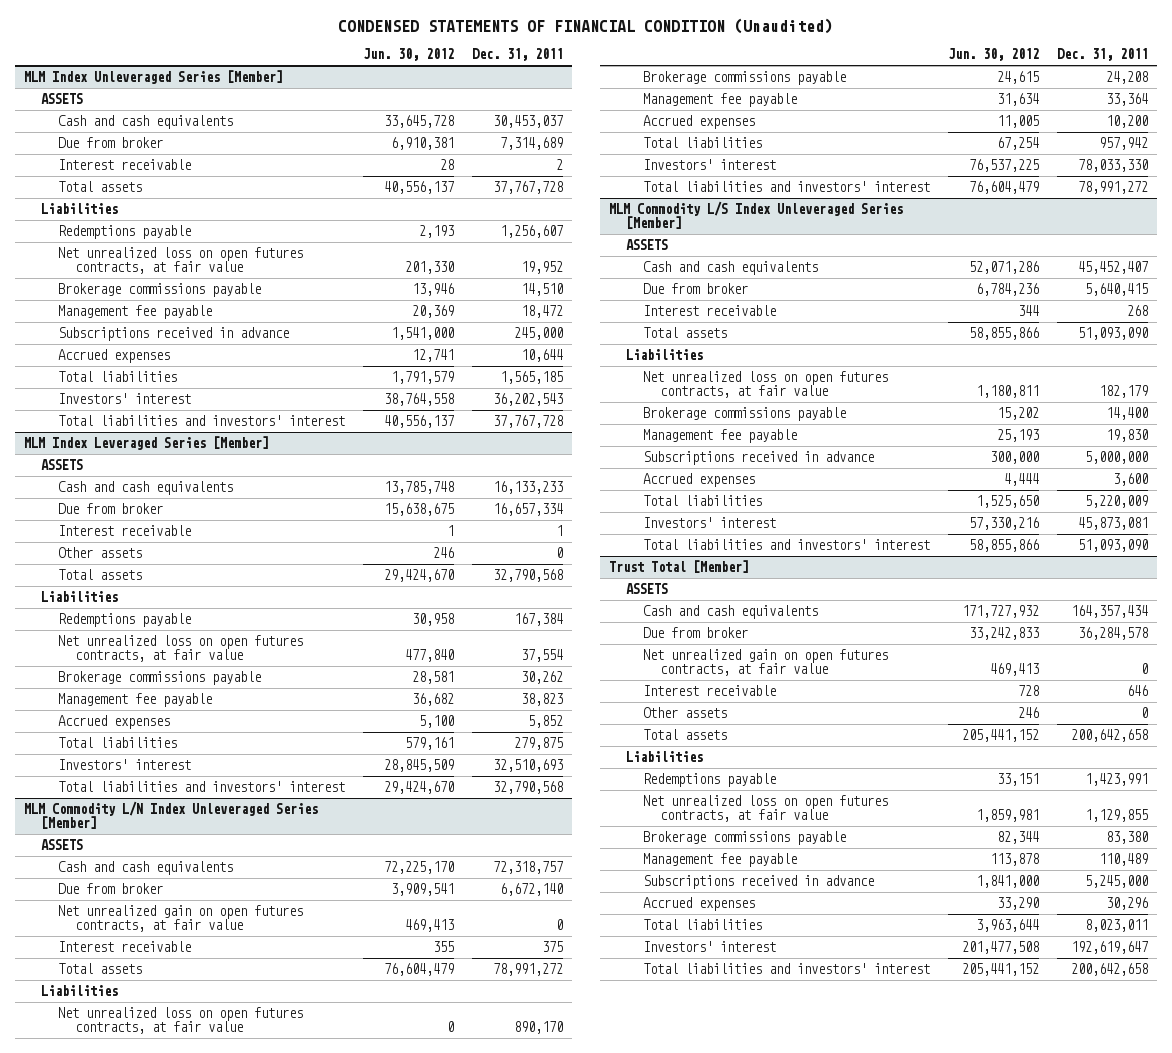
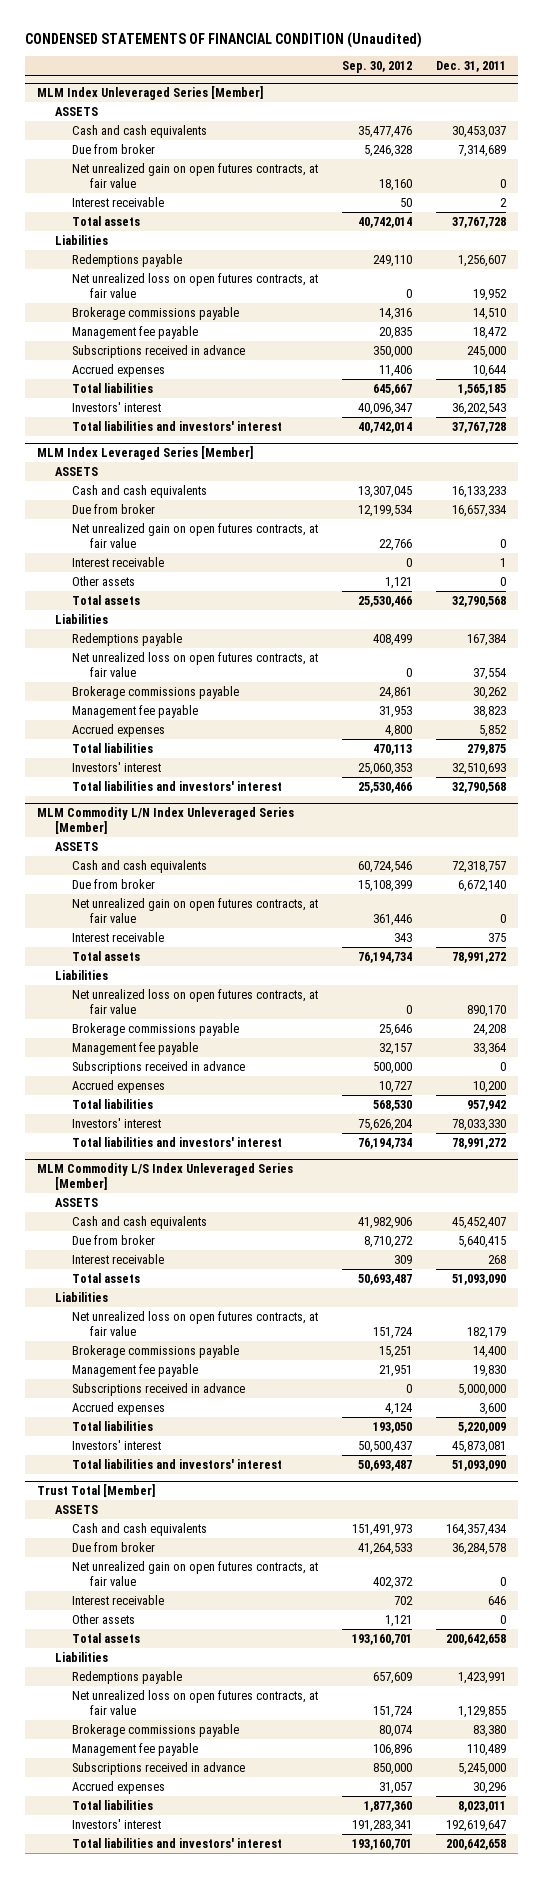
[362,48,454,62] Jun. 30, 2012 -> none
none -> [342,61,413,74] Sep. 30, 2012
none -> [72,162,319,188] Net unrealized gain on open futures contracts, at fair value
none -> [72,522,319,548] Net unrealized gain on open futures contracts, at fair value
none -> [72,1060,246,1074] Subscriptions received in advance

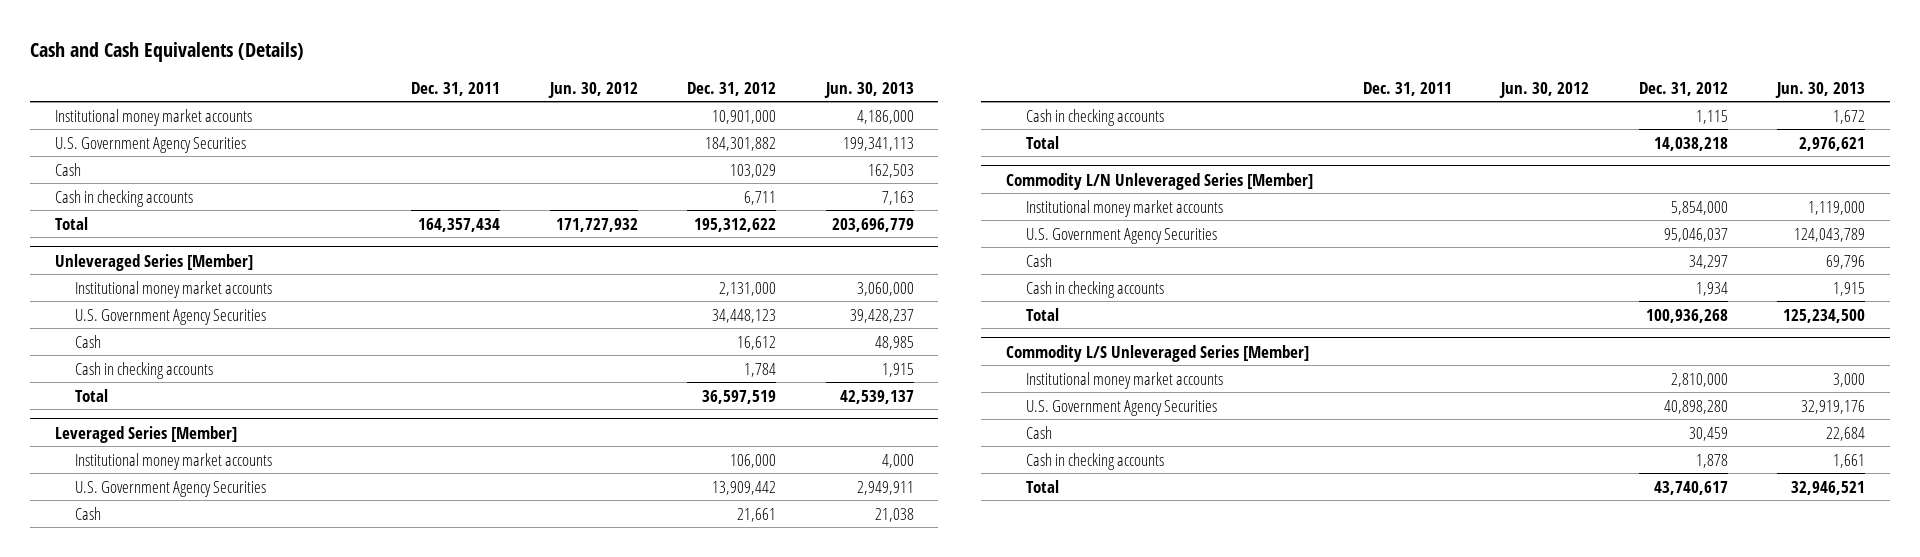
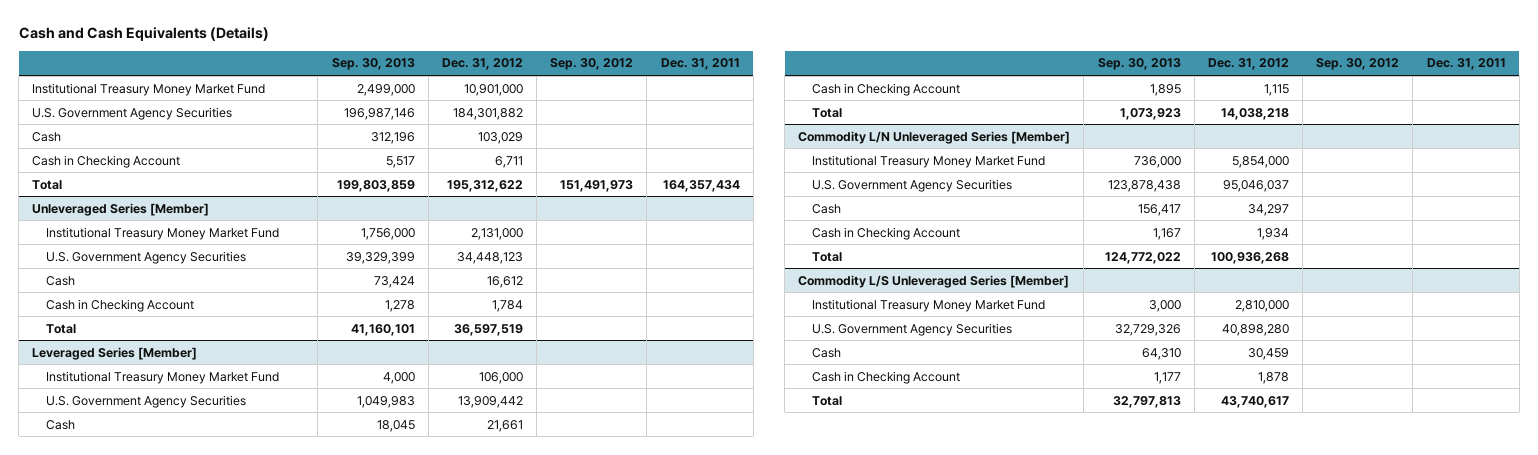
[547,81,638,98] Jun. 30, 2012 -> none
[823,81,914,98] Jun. 30, 2013 -> none
none -> [331,58,415,71] Sep. 30, 2013
none -> [550,58,634,71] Sep. 30, 2012
[54,108,252,126] Institutional money market accounts -> [32,82,266,96] Institutional Treasury Money Market Fund
[54,189,193,207] Cash in checking accounts -> [32,154,181,168] Cash in Checking Account
[74,280,272,298] Institutional money market accounts -> [45,226,279,240] Institutional Treasury Money Market Fund
[74,361,213,379] Cash in checking accounts -> [45,298,194,312] Cash in Checking Account
[74,452,272,470] Institutional money market accounts -> [45,370,279,384] Institutional Treasury Money Market Fund
[1026,108,1165,126] Cash in checking accounts -> [811,82,960,96] Cash in Checking Account
[1026,199,1224,217] Institutional money market accounts -> [811,154,1045,168] Institutional Treasury Money Market Fund
[1026,280,1165,298] Cash in checking accounts -> [811,226,960,240] Cash in Checking Account
[1026,371,1224,389] Institutional money market accounts -> [811,298,1045,312] Institutional Treasury Money Market Fund
[1026,452,1165,470] Cash in checking accounts -> [811,370,960,384] Cash in Checking Account

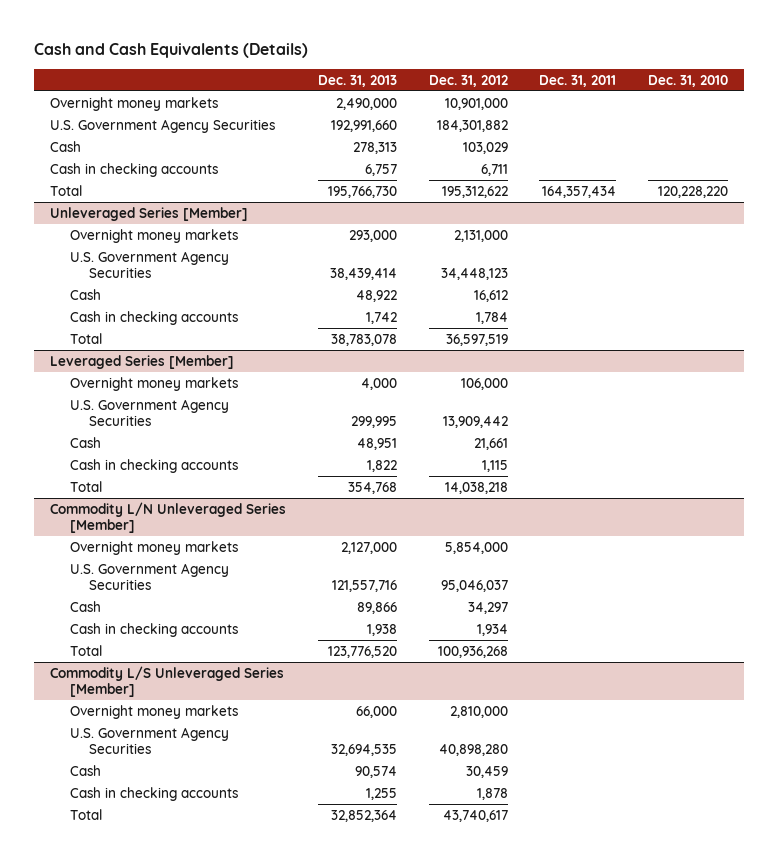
[331,58,415,71] Sep. 30, 2013 -> none
[550,58,634,71] Sep. 30, 2012 -> none
none -> [317,74,397,87] Dec. 31, 2013
none -> [648,74,729,87] Dec. 31, 2010
[32,82,266,96] Institutional Treasury Money Market Fund -> [50,96,219,111] Overnight money markets
[32,154,181,168] Cash in Checking Account -> [50,162,219,177] Cash in checking accounts
[45,226,279,240] Institutional Treasury Money Market Fund -> [69,228,238,243] Overnight money markets
[45,298,194,312] Cash in Checking Account -> [69,310,238,325] Cash in checking accounts
[45,370,279,384] Institutional Treasury Money Market Fund -> none
none -> [69,376,238,391] Overnight money markets
[811,82,960,96] Cash in Checking Account -> [69,458,238,473] Cash in checking accounts
[811,154,1045,168] Institutional Treasury Money Market Fund -> [69,540,238,555] Overnight money markets
[811,226,960,240] Cash in Checking Account -> [69,622,238,637] Cash in checking accounts
[811,298,1045,312] Institutional Treasury Money Market Fund -> [69,704,238,719] Overnight money markets
[811,370,960,384] Cash in Checking Account -> [69,786,238,801] Cash in checking accounts

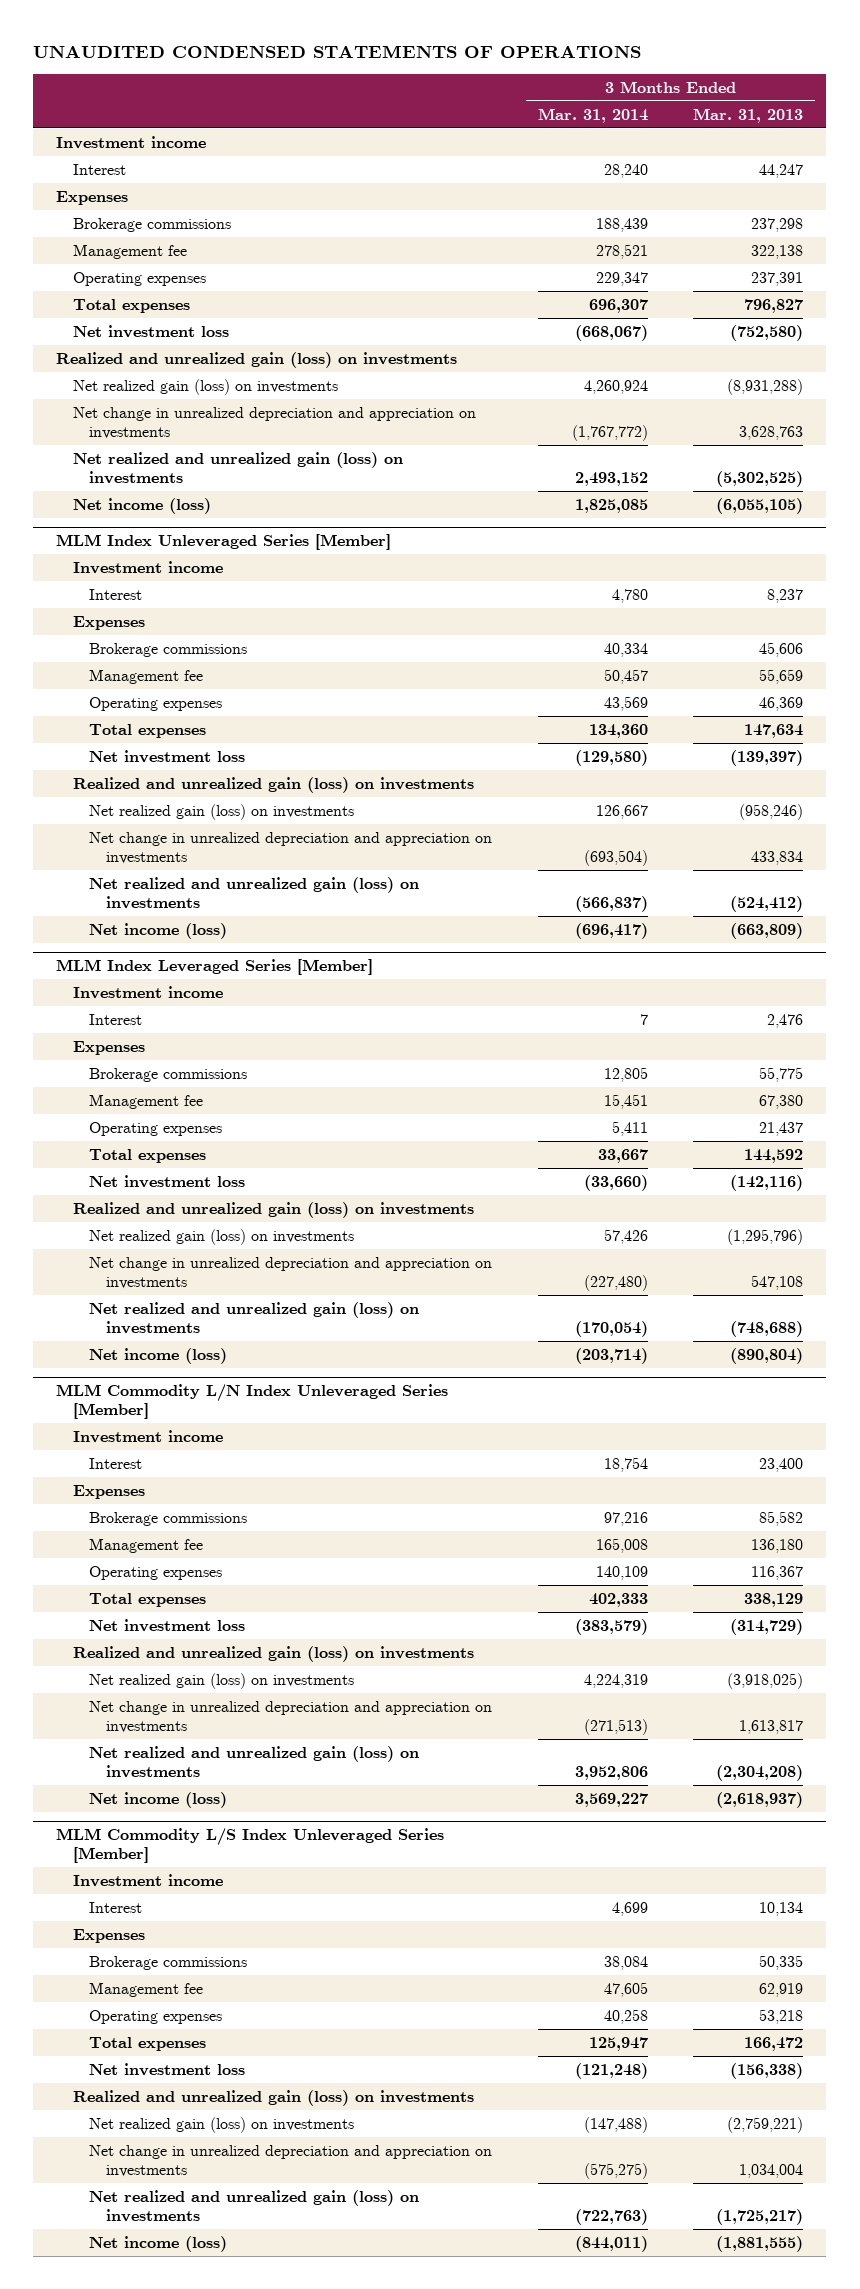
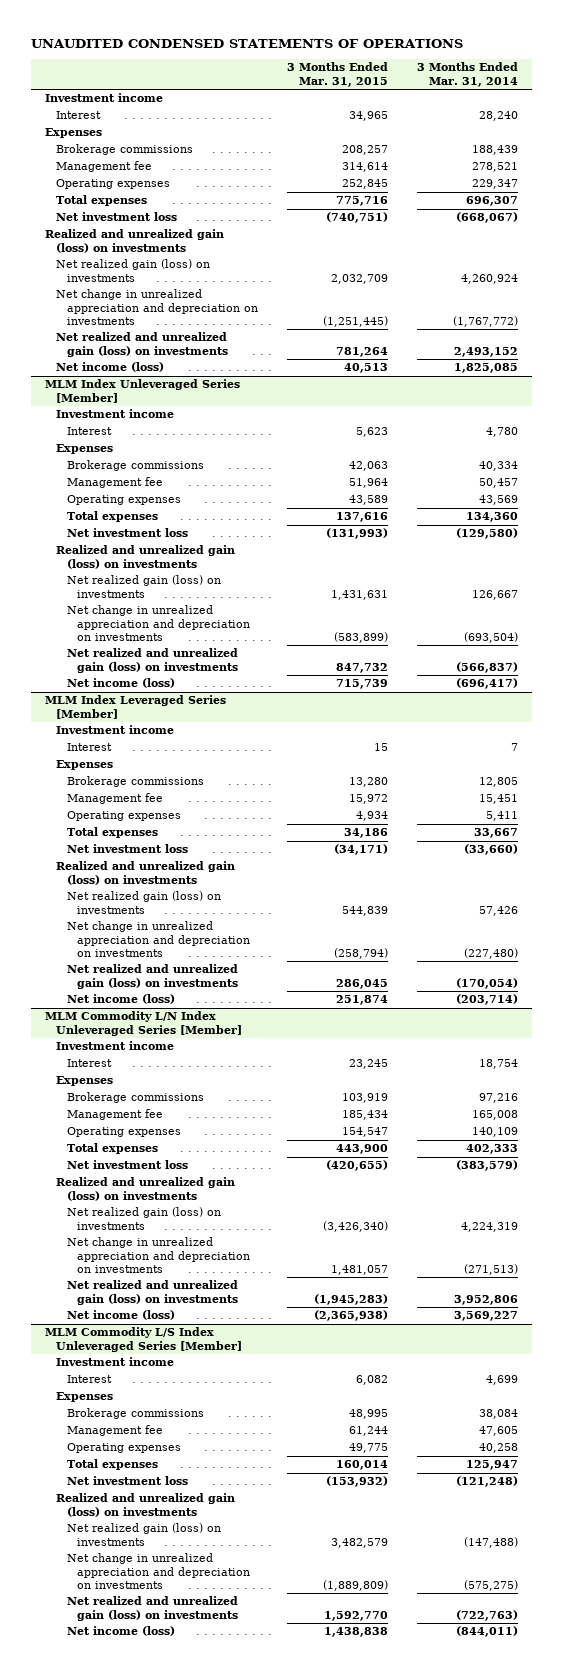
[693,107,804,123] Mar. 31, 2013 -> none
none -> [286,62,388,87] 3 Months Ended Mar. 31, 2015
[72,406,476,439] Net change in unrealized depreciation and appreciation on investments -> [55,289,258,325] Net change in unrealized appreciation and depreciation on investments
[89,831,493,864] Net change in unrealized depreciation and appreciation on investments -> [66,605,251,641] Net change in unrealized appreciation and depreciation on investments
[89,1256,493,1289] Net change in unrealized depreciation and appreciation on investments -> [66,921,251,957] Net change in unrealized appreciation and depreciation on investments
[89,1700,493,1733] Net change in unrealized depreciation and appreciation on investments -> [66,1237,251,1273] Net change in unrealized appreciation and depreciation on investments
[89,2144,493,2177] Net change in unrealized depreciation and appreciation on investments -> [66,1553,251,1589] Net change in unrealized appreciation and depreciation on investments

